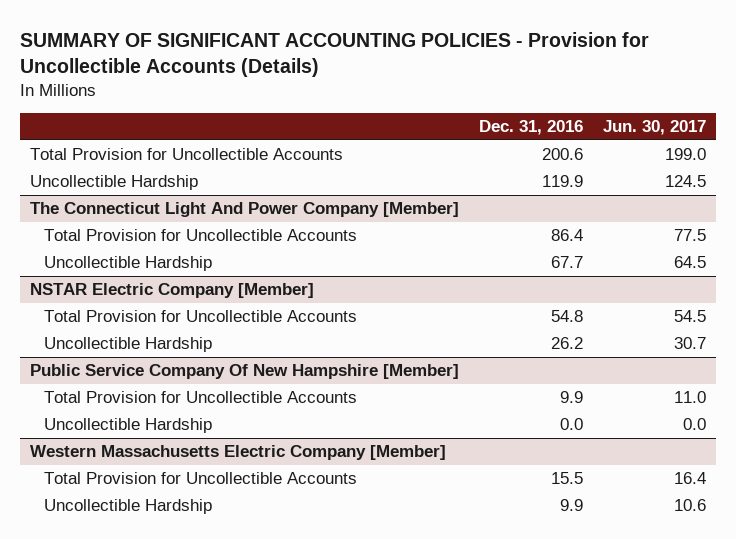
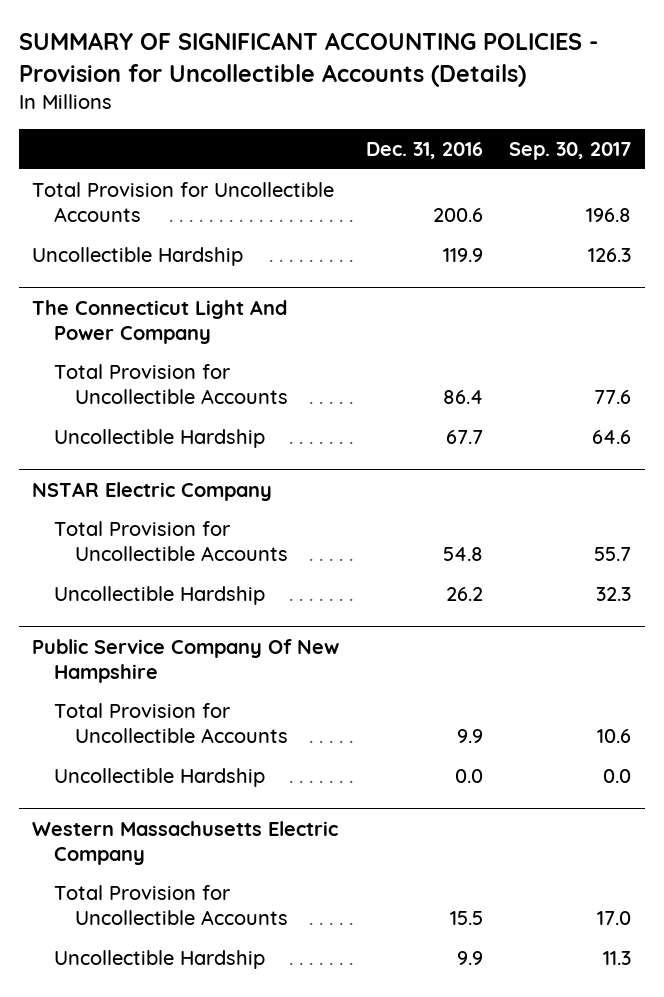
[602,120,706,136] Jun. 30, 2017 -> none
none -> [509,142,632,161] Sep. 30, 2017
[30,202,460,218] The Connecticut Light And Power Company [Member] -> [32,299,288,344] The Connecticut Light And Power Company
[30,283,315,299] NSTAR Electric Company [Member] -> [32,481,273,501] NSTAR Electric Company
[30,364,460,380] Public Service Company Of New Hampshire [Member] -> [32,638,340,683] Public Service Company Of New Hampshire
[30,445,447,461] Western Massachusetts Electric Company [Member] -> [32,820,339,865] Western Massachusetts Electric Company

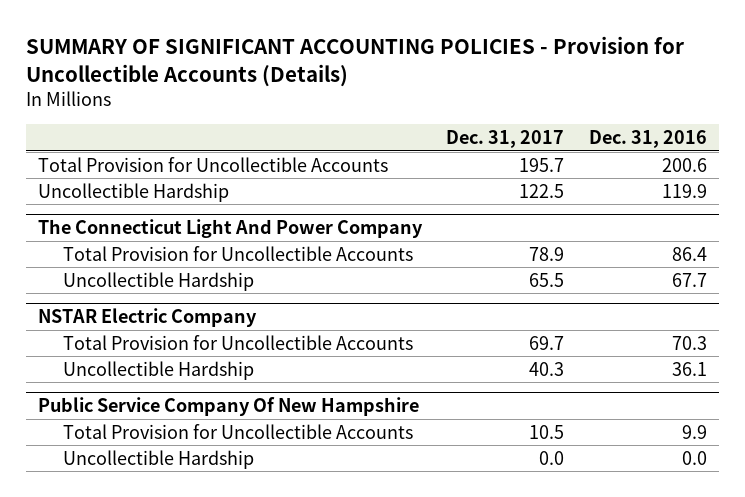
[509,142,632,161] Sep. 30, 2017 -> none
none -> [446,129,565,148] Dec. 31, 2017
[442,547,483,562] 54.8 -> [671,335,707,350] 70.3
[445,587,483,602] 26.2 -> [671,361,707,376] 36.1
[32,820,339,865] Western Massachusetts Electric Company -> none
[53,885,289,926] Total Provision for Uncollectible Accounts -> none
[53,950,265,970] Uncollectible Hardship -> none

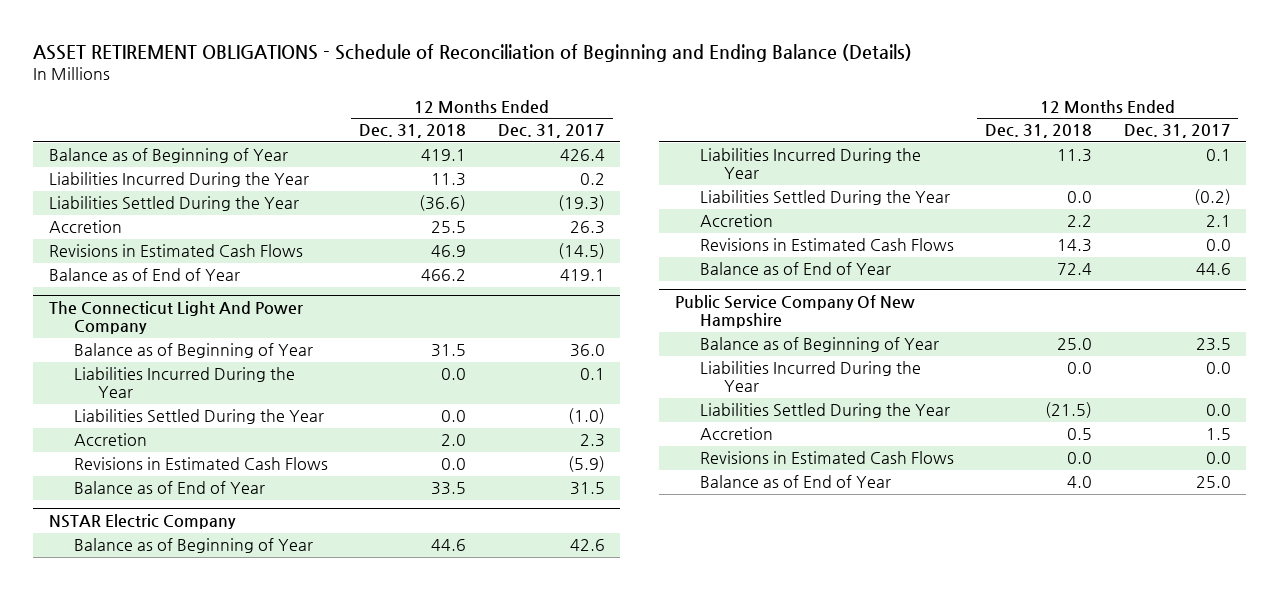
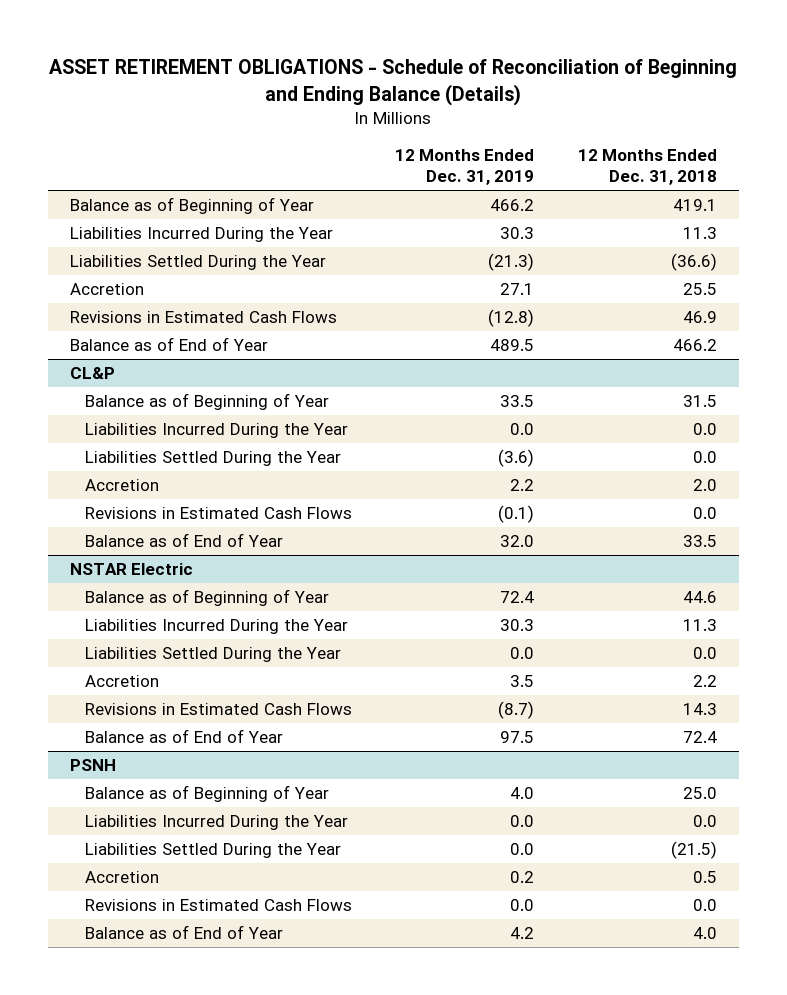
[497,124,605,139] Dec. 31, 2017 -> none
none -> [395,148,535,186] 12 Months Ended Dec. 31, 2019
[49,301,304,335] The Connecticut Light And Power Company -> [69,366,115,379] CL&P
[49,514,237,530] NSTAR Electric Company -> [69,562,193,575] NSTAR Electric
[675,295,916,329] Public Service Company Of New Hampshire -> none
none -> [69,758,116,771] PSNH

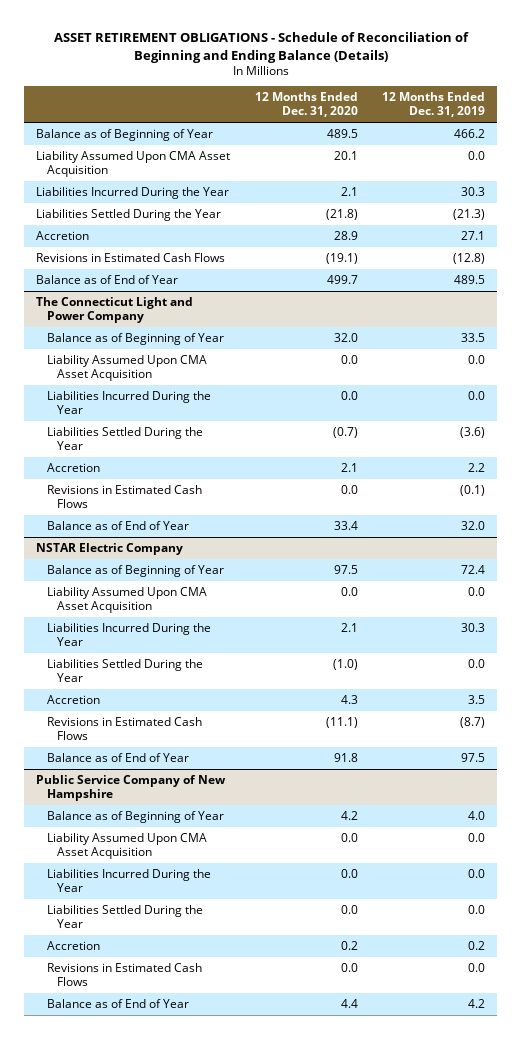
[577,148,717,186] 12 Months Ended Dec. 31, 2018 -> none
none -> [254,92,358,118] 12 Months Ended Dec. 31, 2020
none -> [36,150,231,177] Liability Assumed Upon CMA Asset Acquisition
[69,366,115,379] CL&P -> [36,296,194,323] The Connecticut Light and Power Company
none -> [46,354,207,381] Liability Assumed Upon CMA Asset Acquisition
[69,562,193,575] NSTAR Electric -> [36,542,184,555] NSTAR Electric Company
none -> [46,586,207,613] Liability Assumed Upon CMA Asset Acquisition
[69,758,116,771] PSNH -> [36,774,227,801] Public Service Company of New Hampshire
none -> [46,832,207,859] Liability Assumed Upon CMA Asset Acquisition

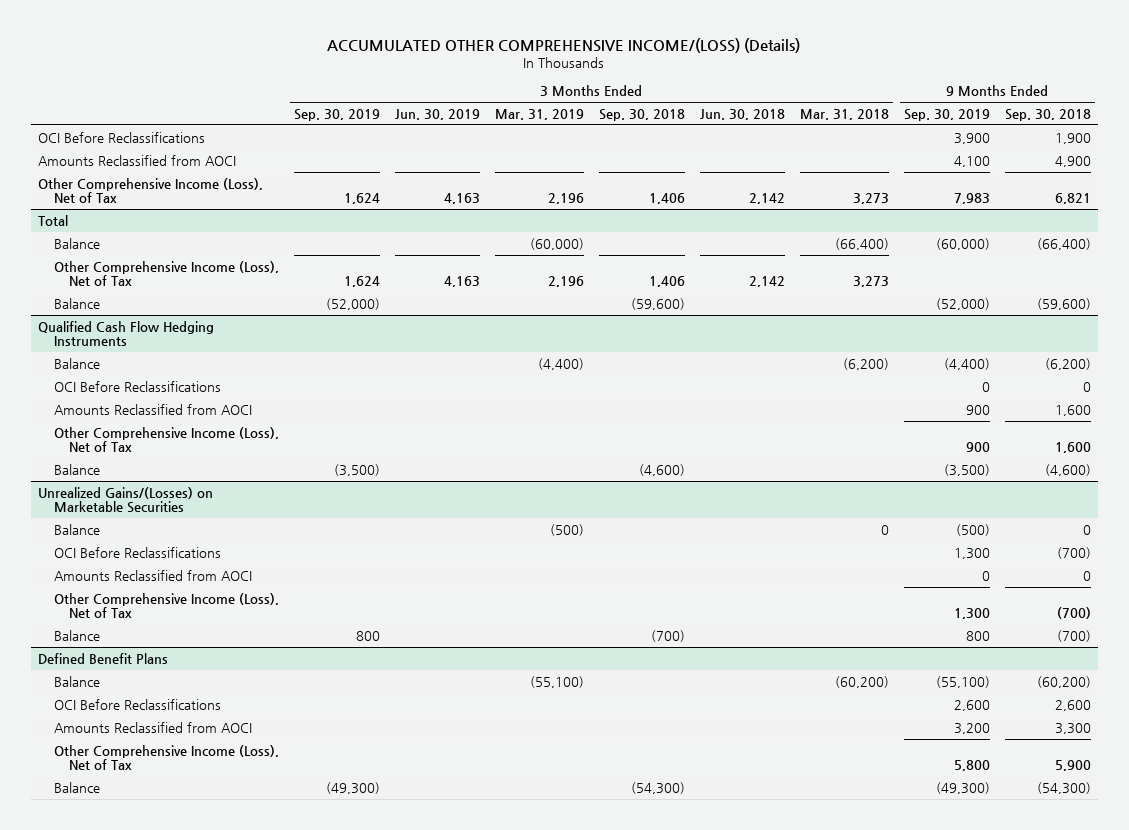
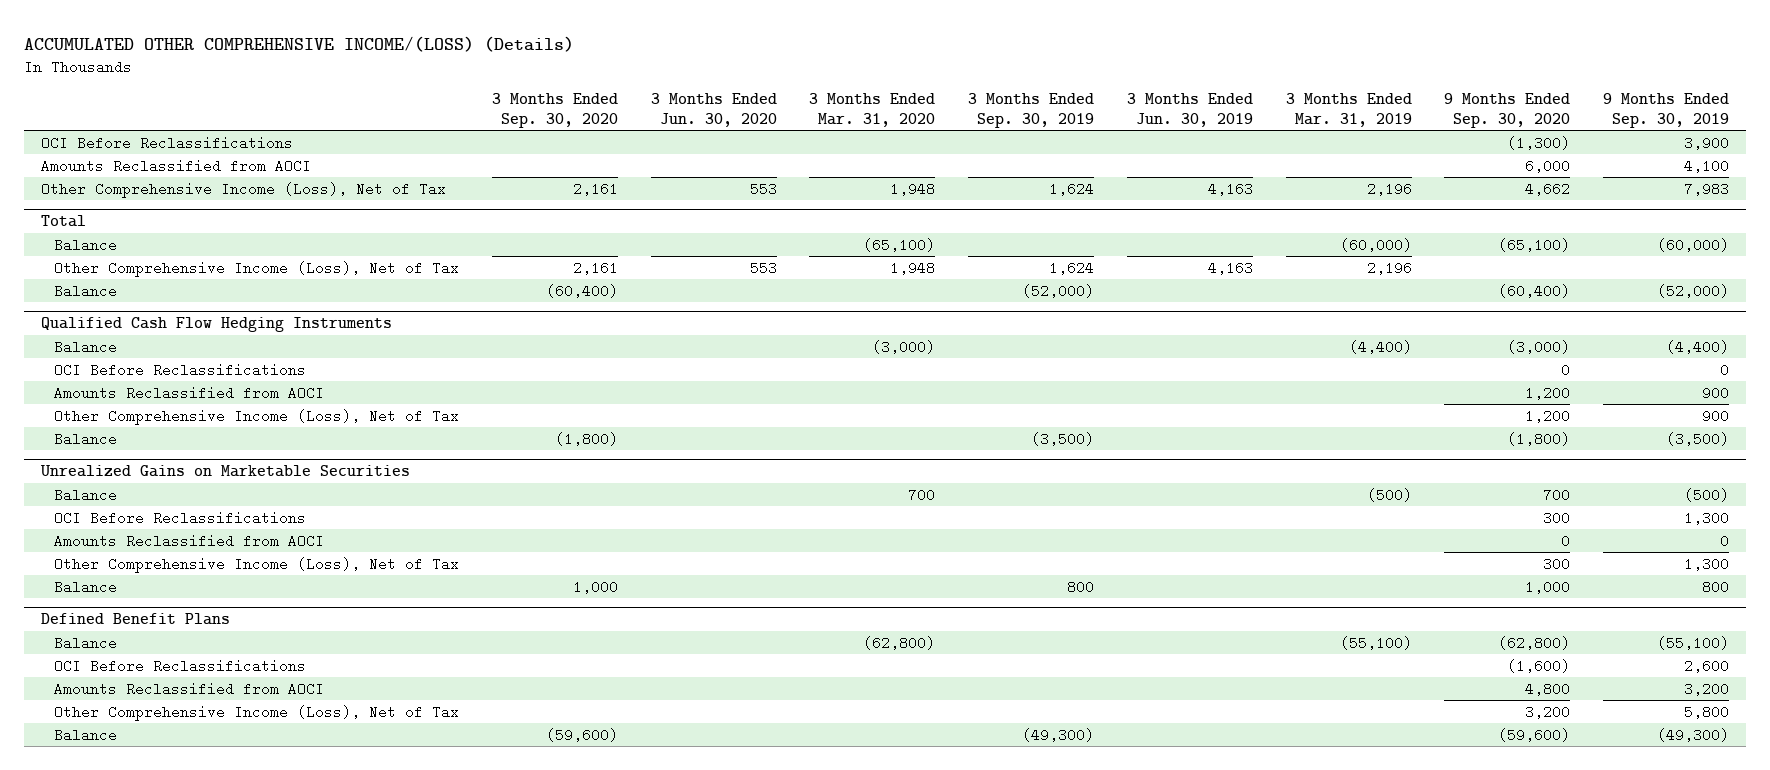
[598,109,685,122] Sep. 30, 2018 -> none
[699,109,785,121] Jun. 30, 2018 -> none
[799,109,889,121] Mar. 31, 2018 -> none
[1004,109,1091,122] Sep. 30, 2018 -> none
none -> [491,93,618,128] 3 Months Ended Sep. 30, 2020
none -> [650,93,777,127] 3 Months Ended Jun. 30, 2020
none -> [809,93,936,127] 3 Months Ended Mar. 31, 2020
none -> [1444,93,1571,128] 9 Months Ended Sep. 30, 2020
[38,486,214,514] Unrealized Gains/(Losses) on Marketable Securities -> [39,465,410,478] Unrealized Gains on Marketable Securities

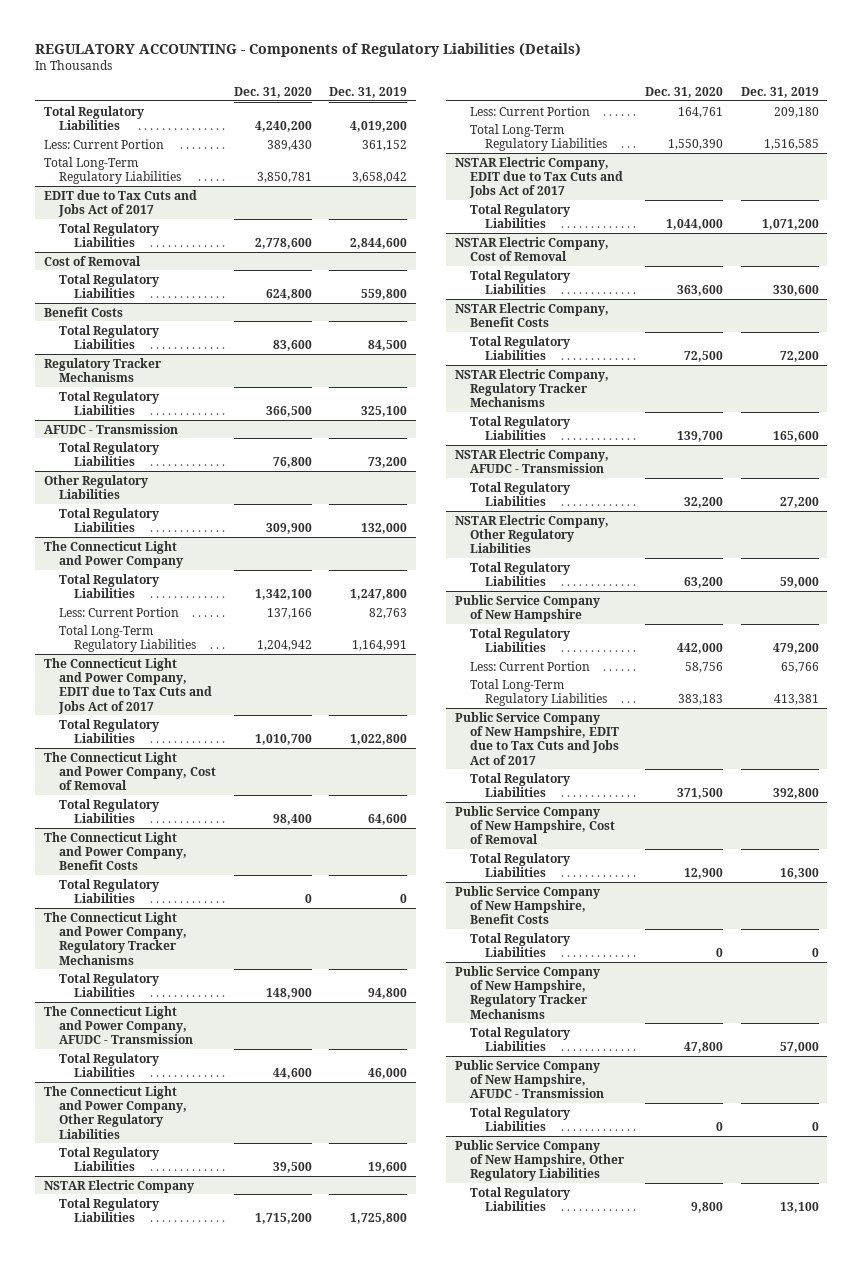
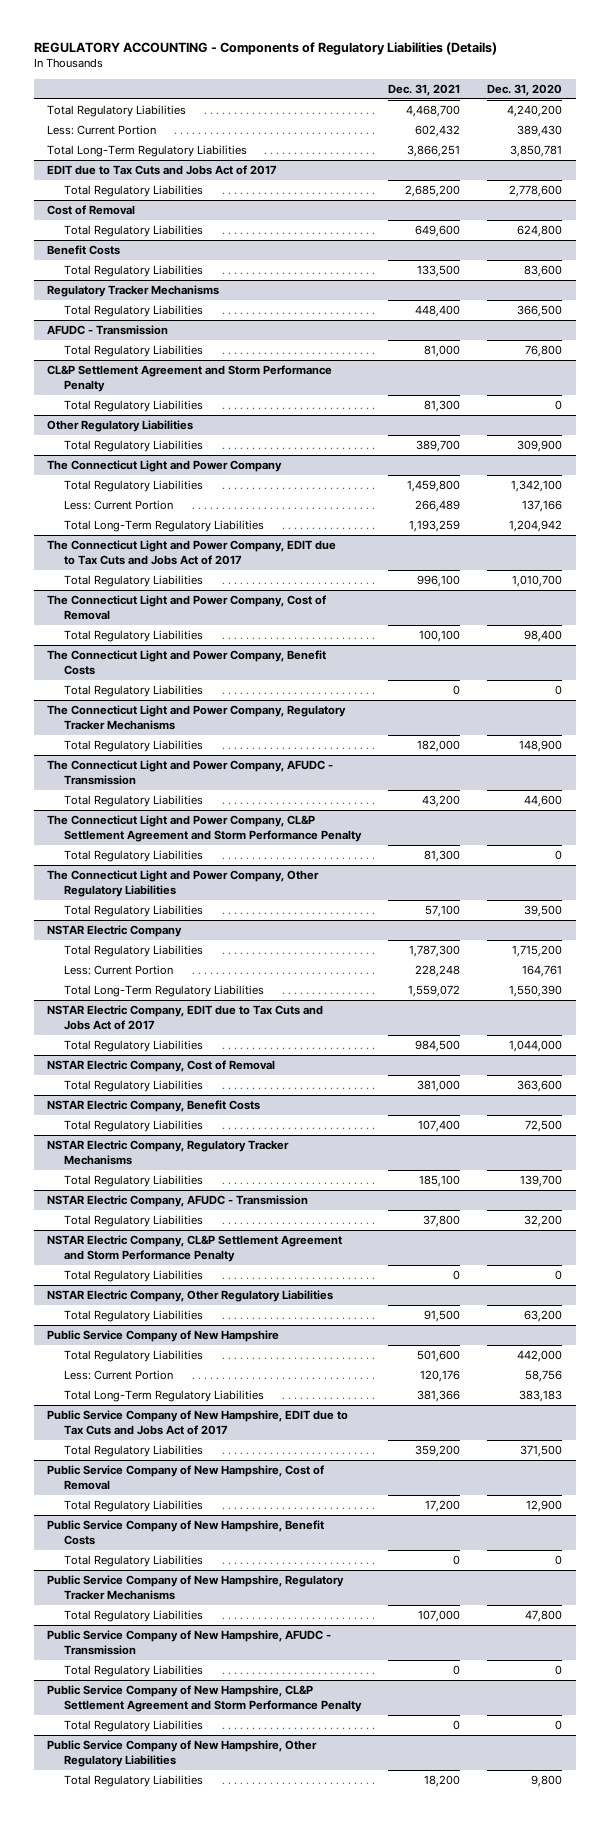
[329,86,408,98] Dec. 31, 2019 -> none
none -> [388,83,461,96] Dec. 31, 2021
none -> [47,365,333,392] CL&P Settlement Agreement and Storm Performance Penalty
none -> [64,400,204,413] Total Regulatory Liabilities
none -> [47,815,363,842] The Connecticut Light and Power Company, CL&P Settlement Agreement and Storm Performance Penalty
none -> [64,850,204,863] Total Regulatory Liabilities
none -> [47,1235,343,1262] NSTAR Electric Company, CL&P Settlement Agreement and Storm Performance Penalty
none -> [64,1270,204,1283] Total Regulatory Liabilities
none -> [47,1685,363,1712] Public Service Company of New Hampshire, CL&P Settlement Agreement and Storm Performance Penalty
none -> [64,1720,204,1733] Total Regulatory Liabilities

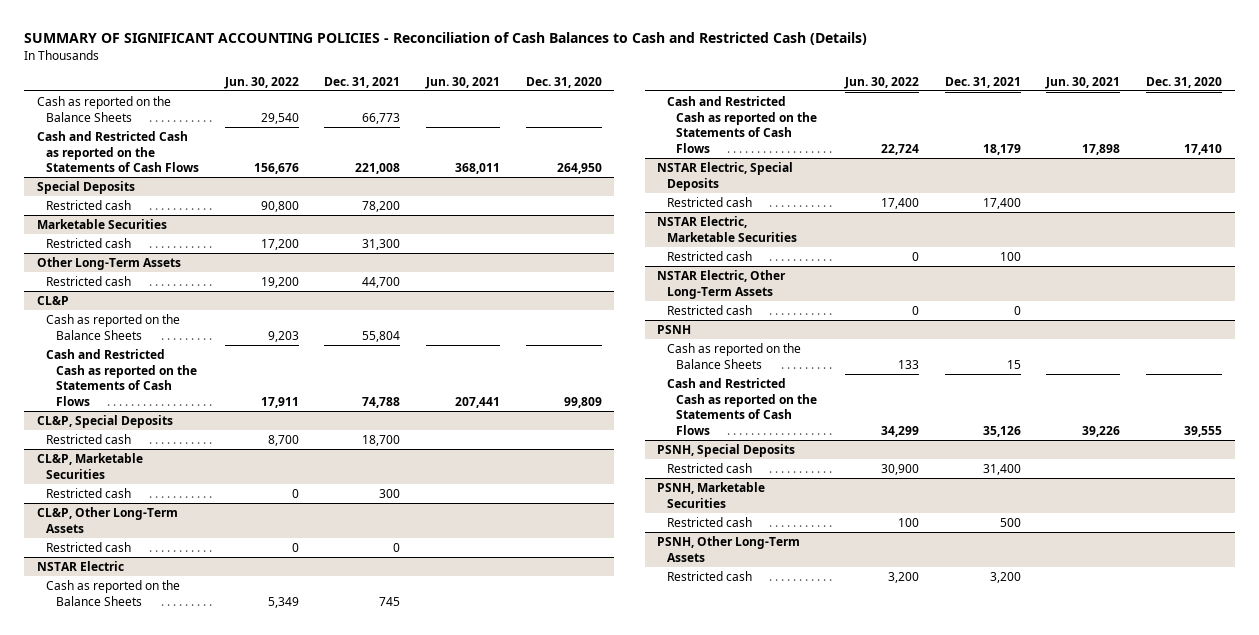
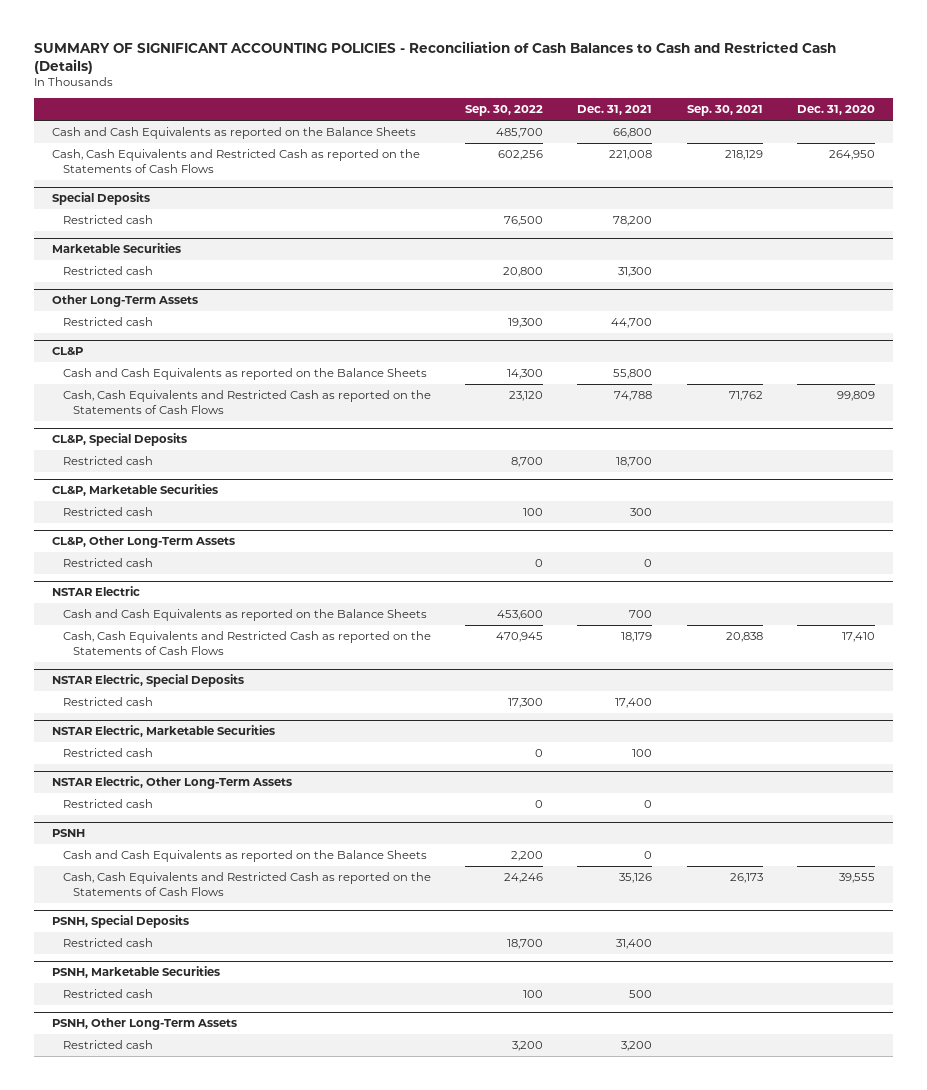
[223,76,299,89] Jun. 30, 2022 -> none
[424,76,500,89] Jun. 30, 2021 -> none
none -> [464,105,543,117] Sep. 30, 2022
none -> [686,105,763,117] Sep. 30, 2021
[37,95,172,122] Cash as reported on the Balance Sheets -> [51,127,416,140] Cash and Cash Equivalents as reported on the Balance Sheets
[362,112,401,124] 66,773 -> [613,128,653,139] 66,800
[37,130,200,173] Cash and Restricted Cash as reported on the Statements of Cash Flows -> [51,149,420,173] Cash, Cash Equivalents and Restricted Cash as reported on the Statements of Cash Flows
[46,313,181,340] Cash as reported on the Balance Sheets -> [62,368,427,381] Cash and Cash Equivalents as reported on the Balance Sheets
[362,330,401,342] 55,804 -> [613,369,653,380] 55,800
[46,348,197,406] Cash and Restricted Cash as reported on the Statements of Cash Flows -> [62,390,431,414] Cash, Cash Equivalents and Restricted Cash as reported on the Statements of Cash Flows
[46,579,181,606] Cash as reported on the Balance Sheets -> [62,609,427,622] Cash and Cash Equivalents as reported on the Balance Sheets
[379,596,401,606] 745 -> [629,610,653,619] 700
[666,95,817,153] Cash and Restricted Cash as reported on the Statements of Cash Flows -> [62,631,431,655] Cash, Cash Equivalents and Restricted Cash as reported on the Statements of Cash Flows
[666,342,801,369] Cash as reported on the Balance Sheets -> [62,850,427,863] Cash and Cash Equivalents as reported on the Balance Sheets
[1006,359,1021,369] 15 -> [644,851,653,860] 0
[666,377,817,435] Cash and Restricted Cash as reported on the Statements of Cash Flows -> [62,872,431,896] Cash, Cash Equivalents and Restricted Cash as reported on the Statements of Cash Flows

